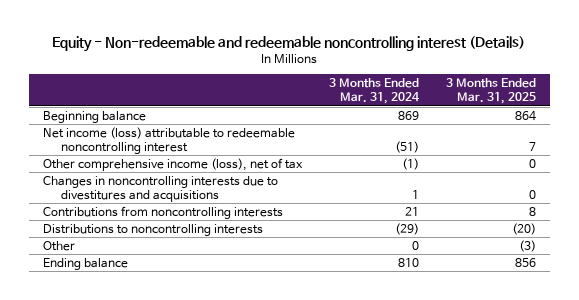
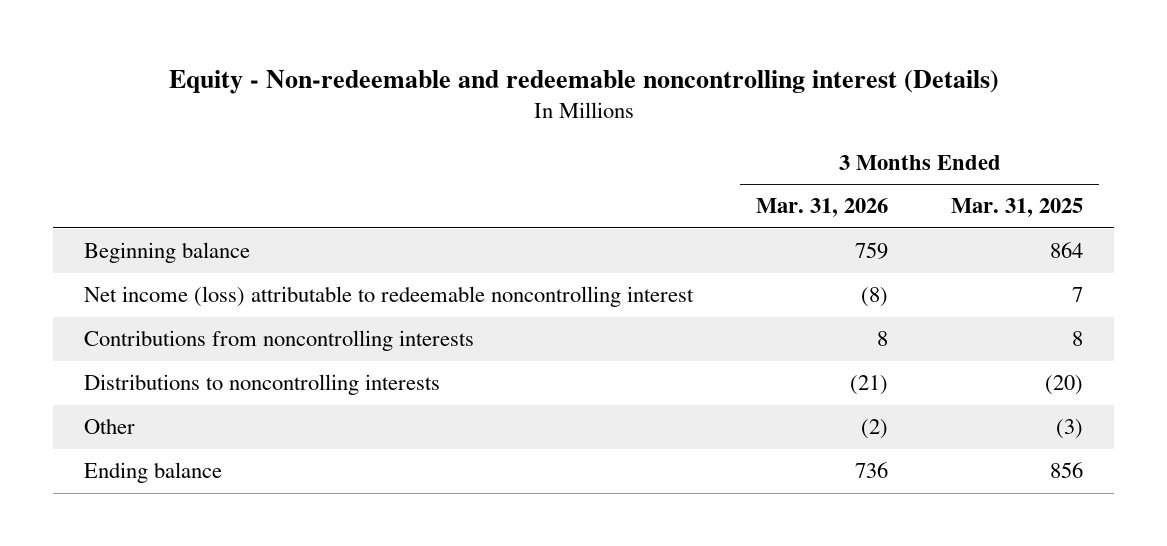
[328,78,420,105] 3 Months Ended Mar. 31, 2024 -> none
none -> [756,198,889,218] Mar. 31, 2026
[42,157,303,171] Other comprehensive income (loss), net of tax -> none
[42,175,278,202] Changes in noncontrolling interests due to divestitures and acquisitions -> none

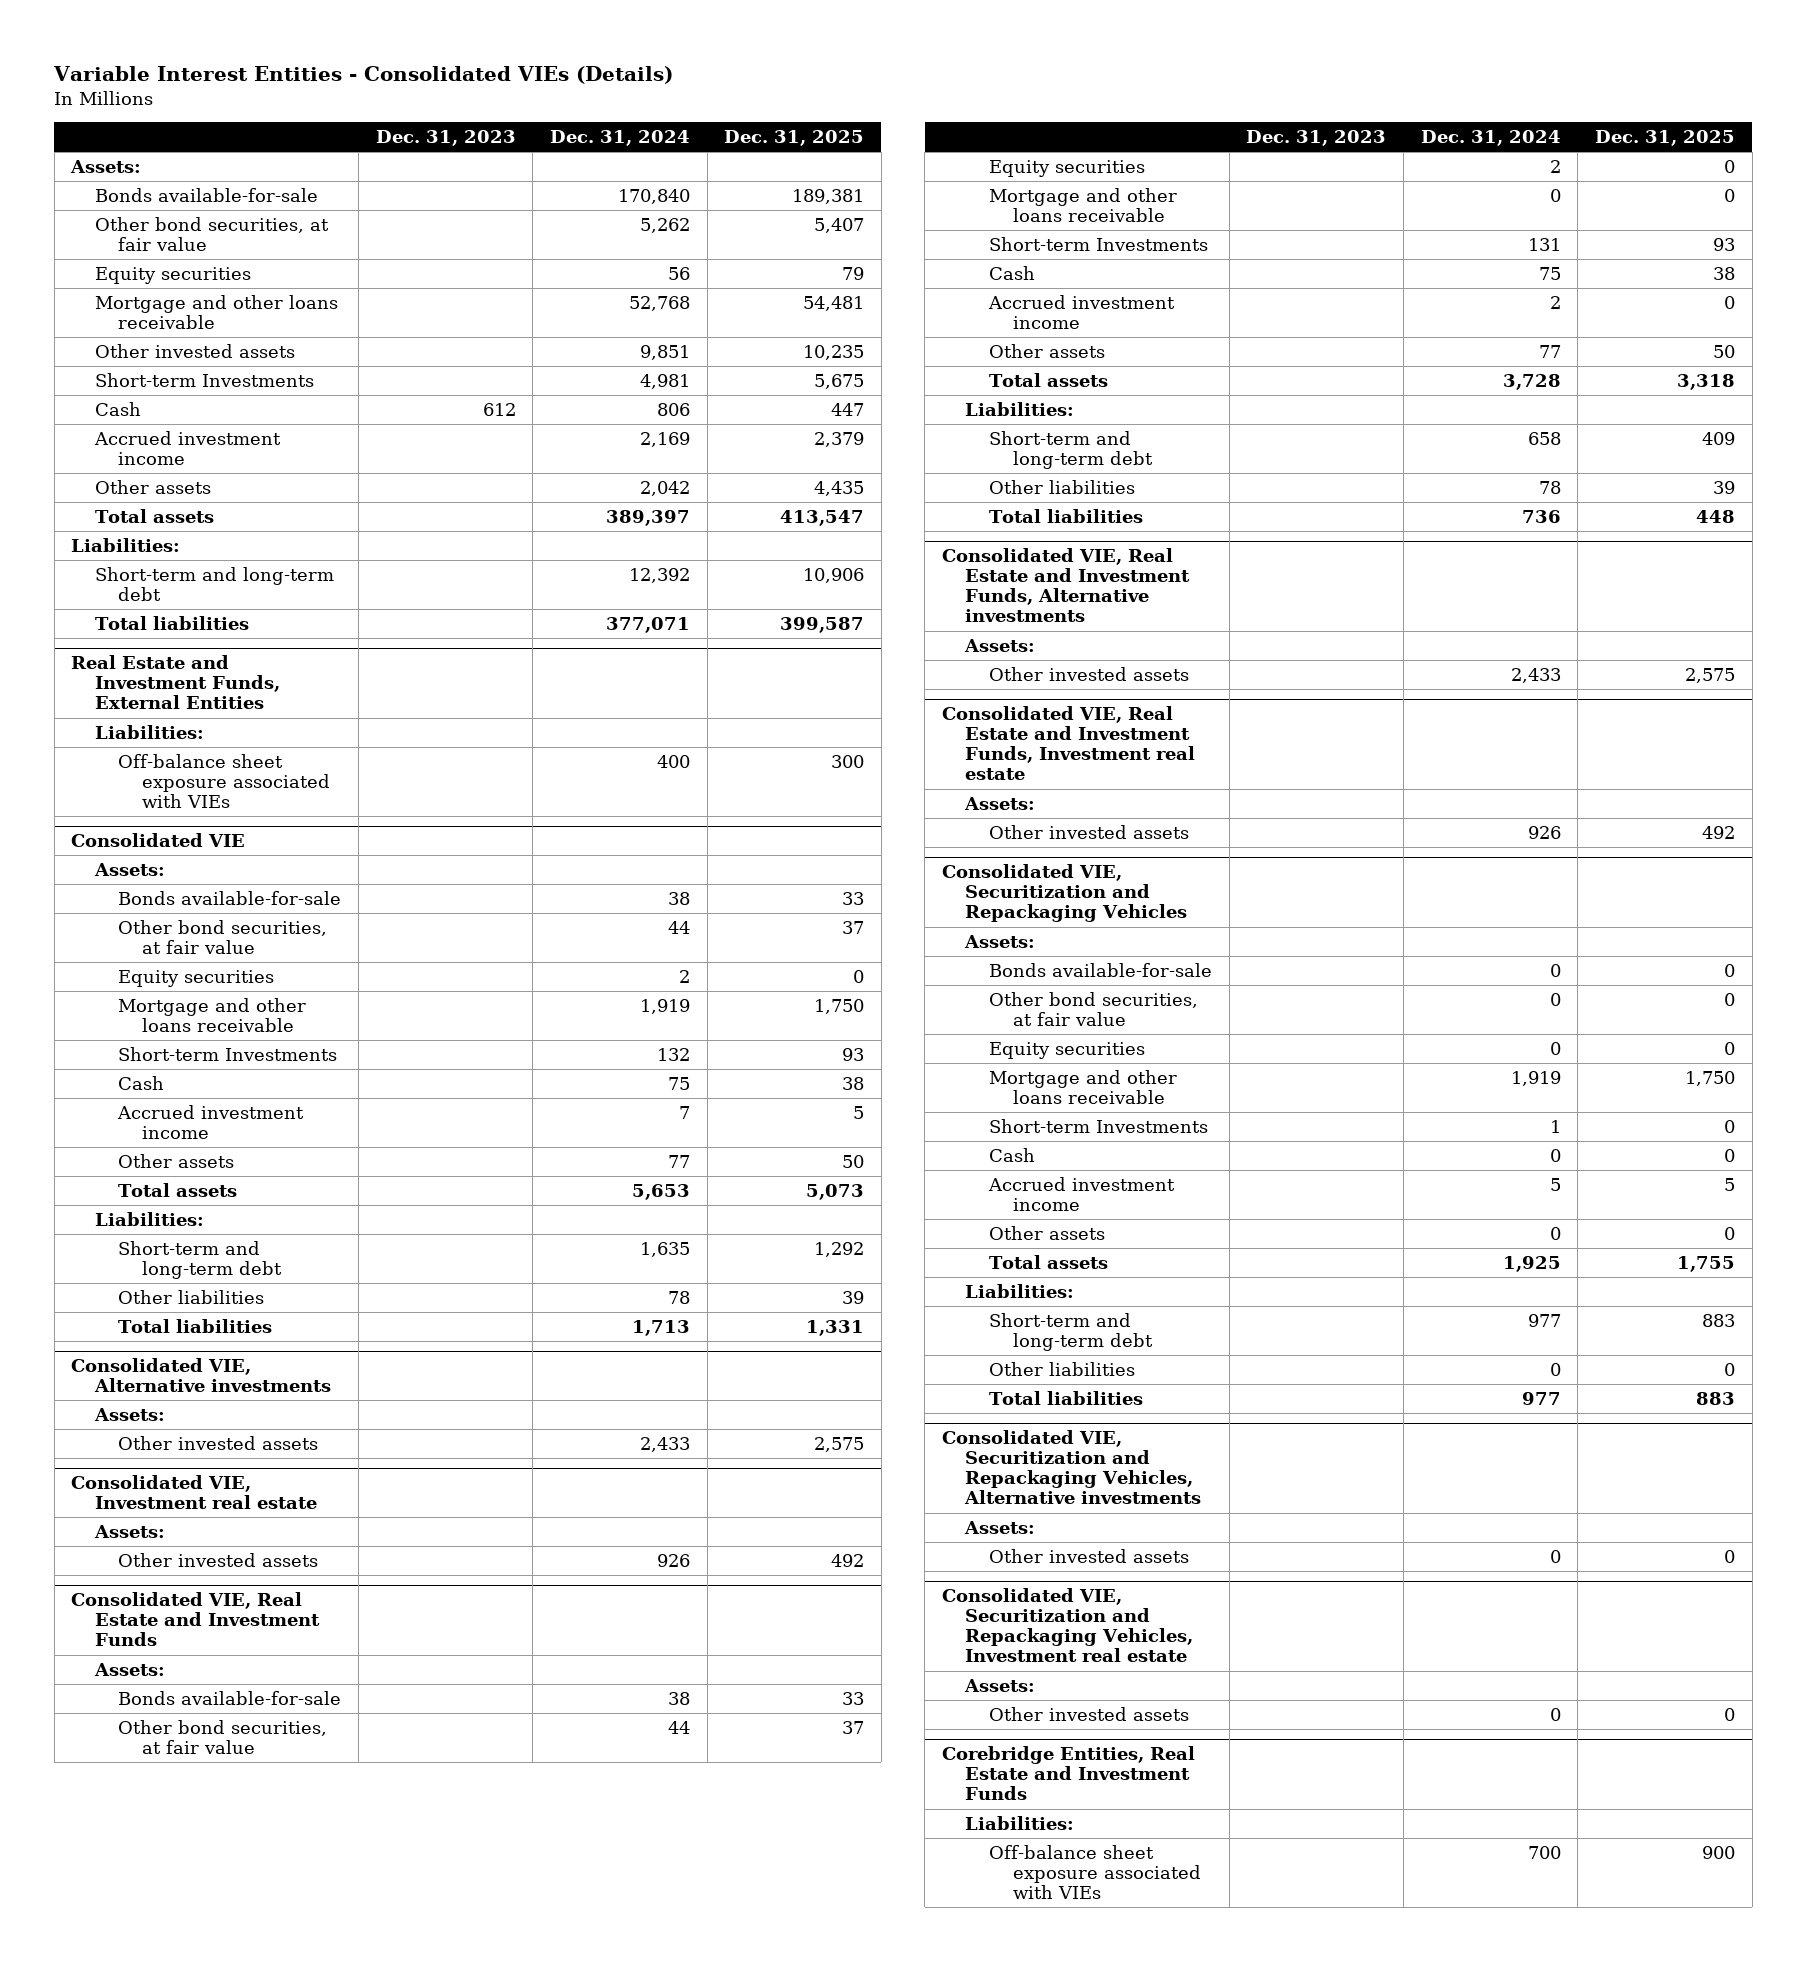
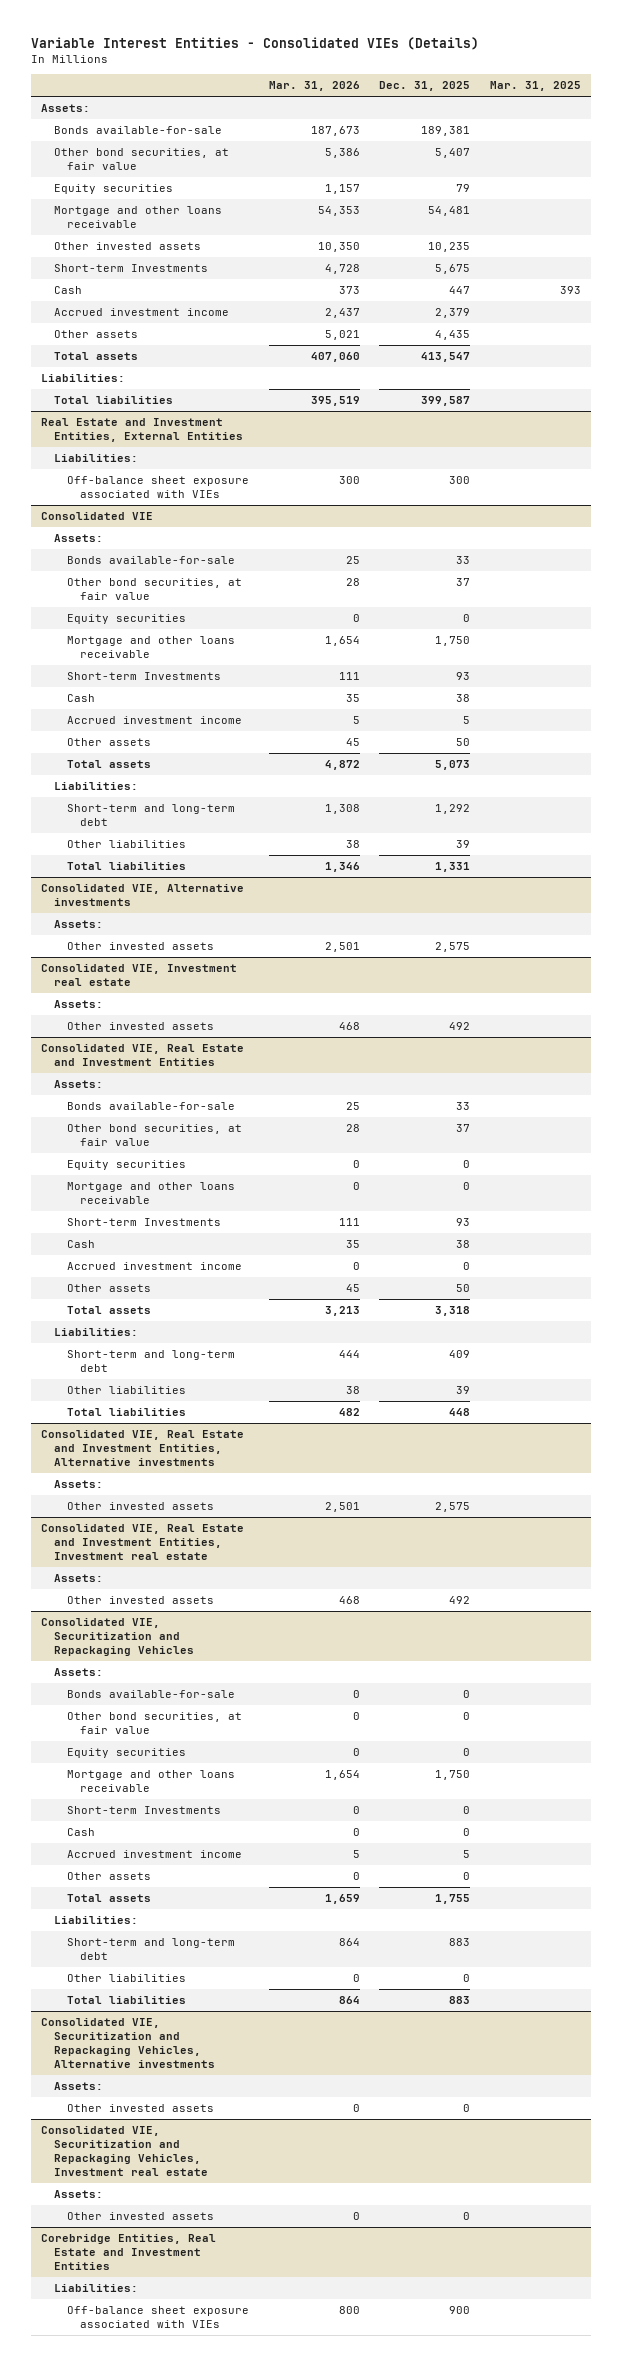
[375,129,516,146] Dec. 31, 2023 -> none
[550,129,691,146] Dec. 31, 2024 -> none
none -> [268,81,360,92] Mar. 31, 2026
none -> [489,81,581,92] Mar. 31, 2025
[94,566,334,602] Short-term and long-term debt -> none
[71,655,280,710] Real Estate and Investment Funds, External Entities -> [41,418,244,442] Real Estate and Investment Entities, External Entities
[71,1592,320,1647] Consolidated VIE, Real Estate and Investment Funds -> [41,1044,245,1066] Consolidated VIE, Real Estate and Investment Entities
[941,548,1191,623] Consolidated VIE, Real Estate and Investment Funds, Alternative investments -> [41,1430,245,1466] Consolidated VIE, Real Estate and Investment Entities, Alternative investments
[941,706,1196,781] Consolidated VIE, Real Estate and Investment Funds, Investment real estate -> [41,1524,245,1560] Consolidated VIE, Real Estate and Investment Entities, Investment real estate
[941,1746,1195,1801] Corebridge Entities, Real Estate and Investment Funds -> [41,2234,217,2270] Corebridge Entities, Real Estate and Investment Entities

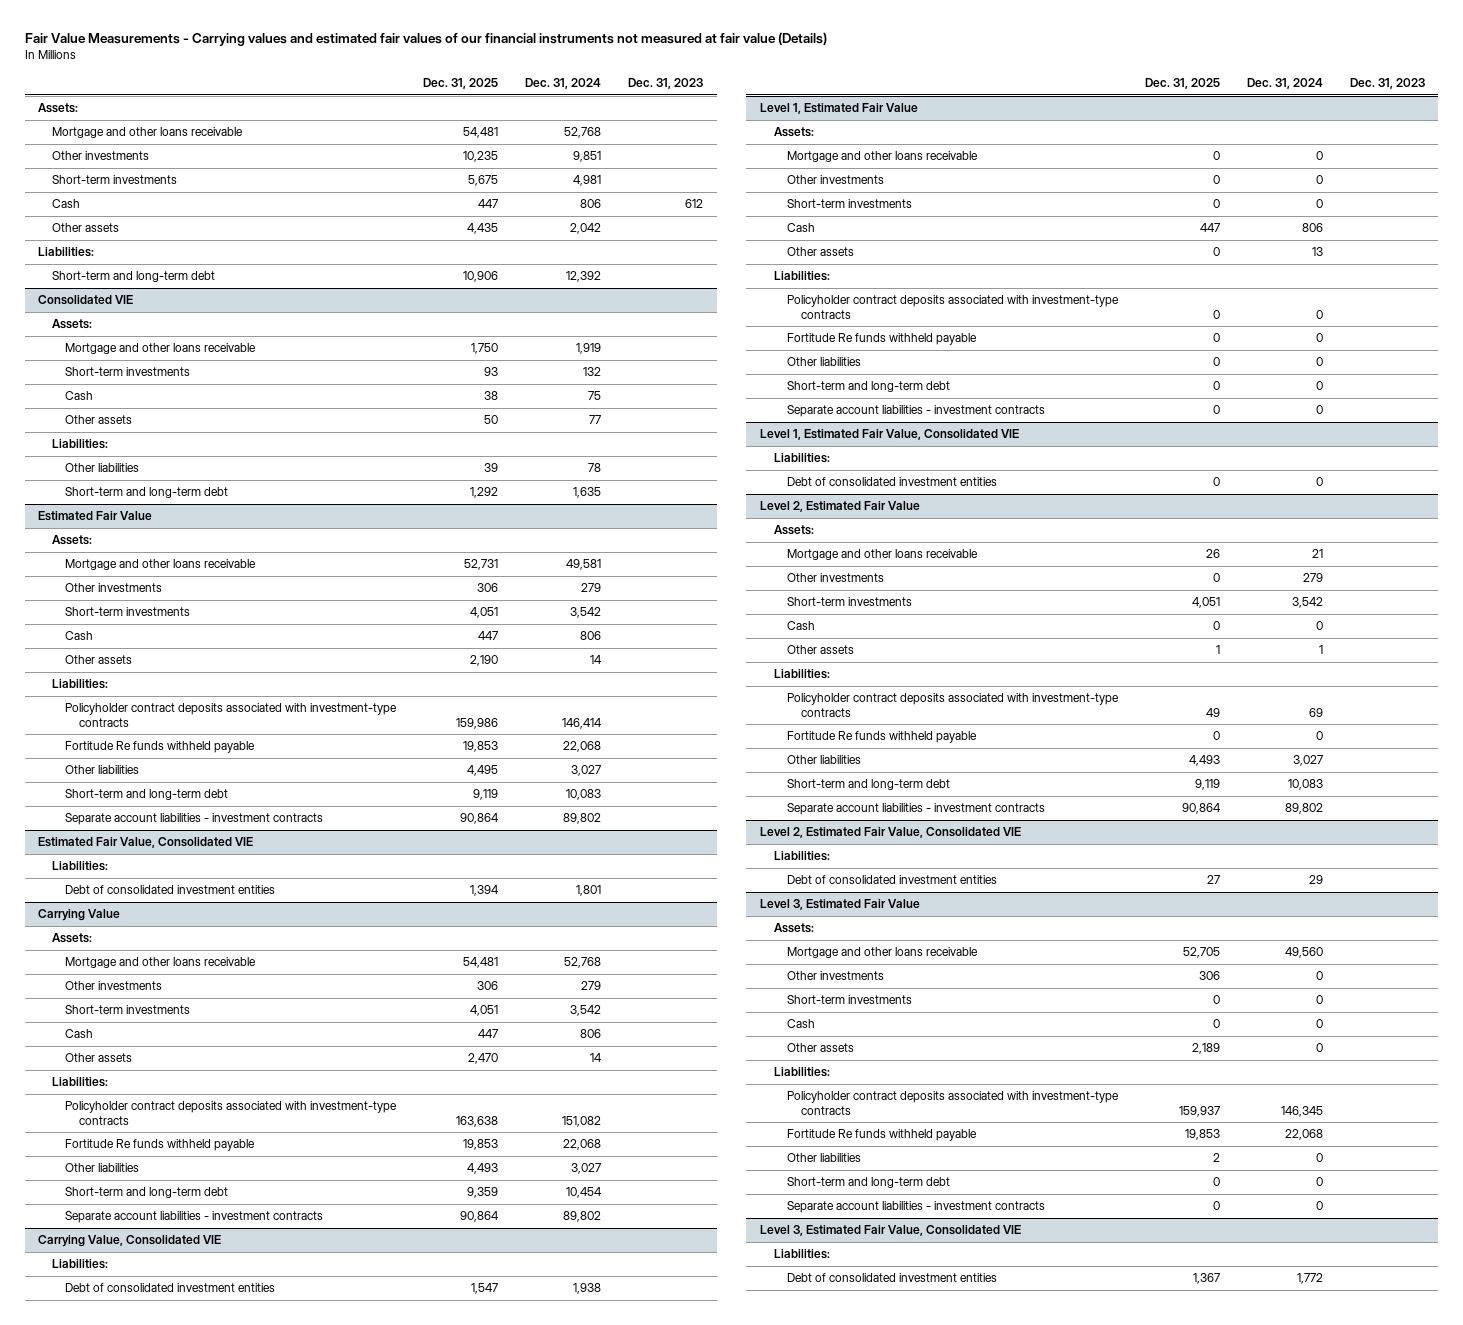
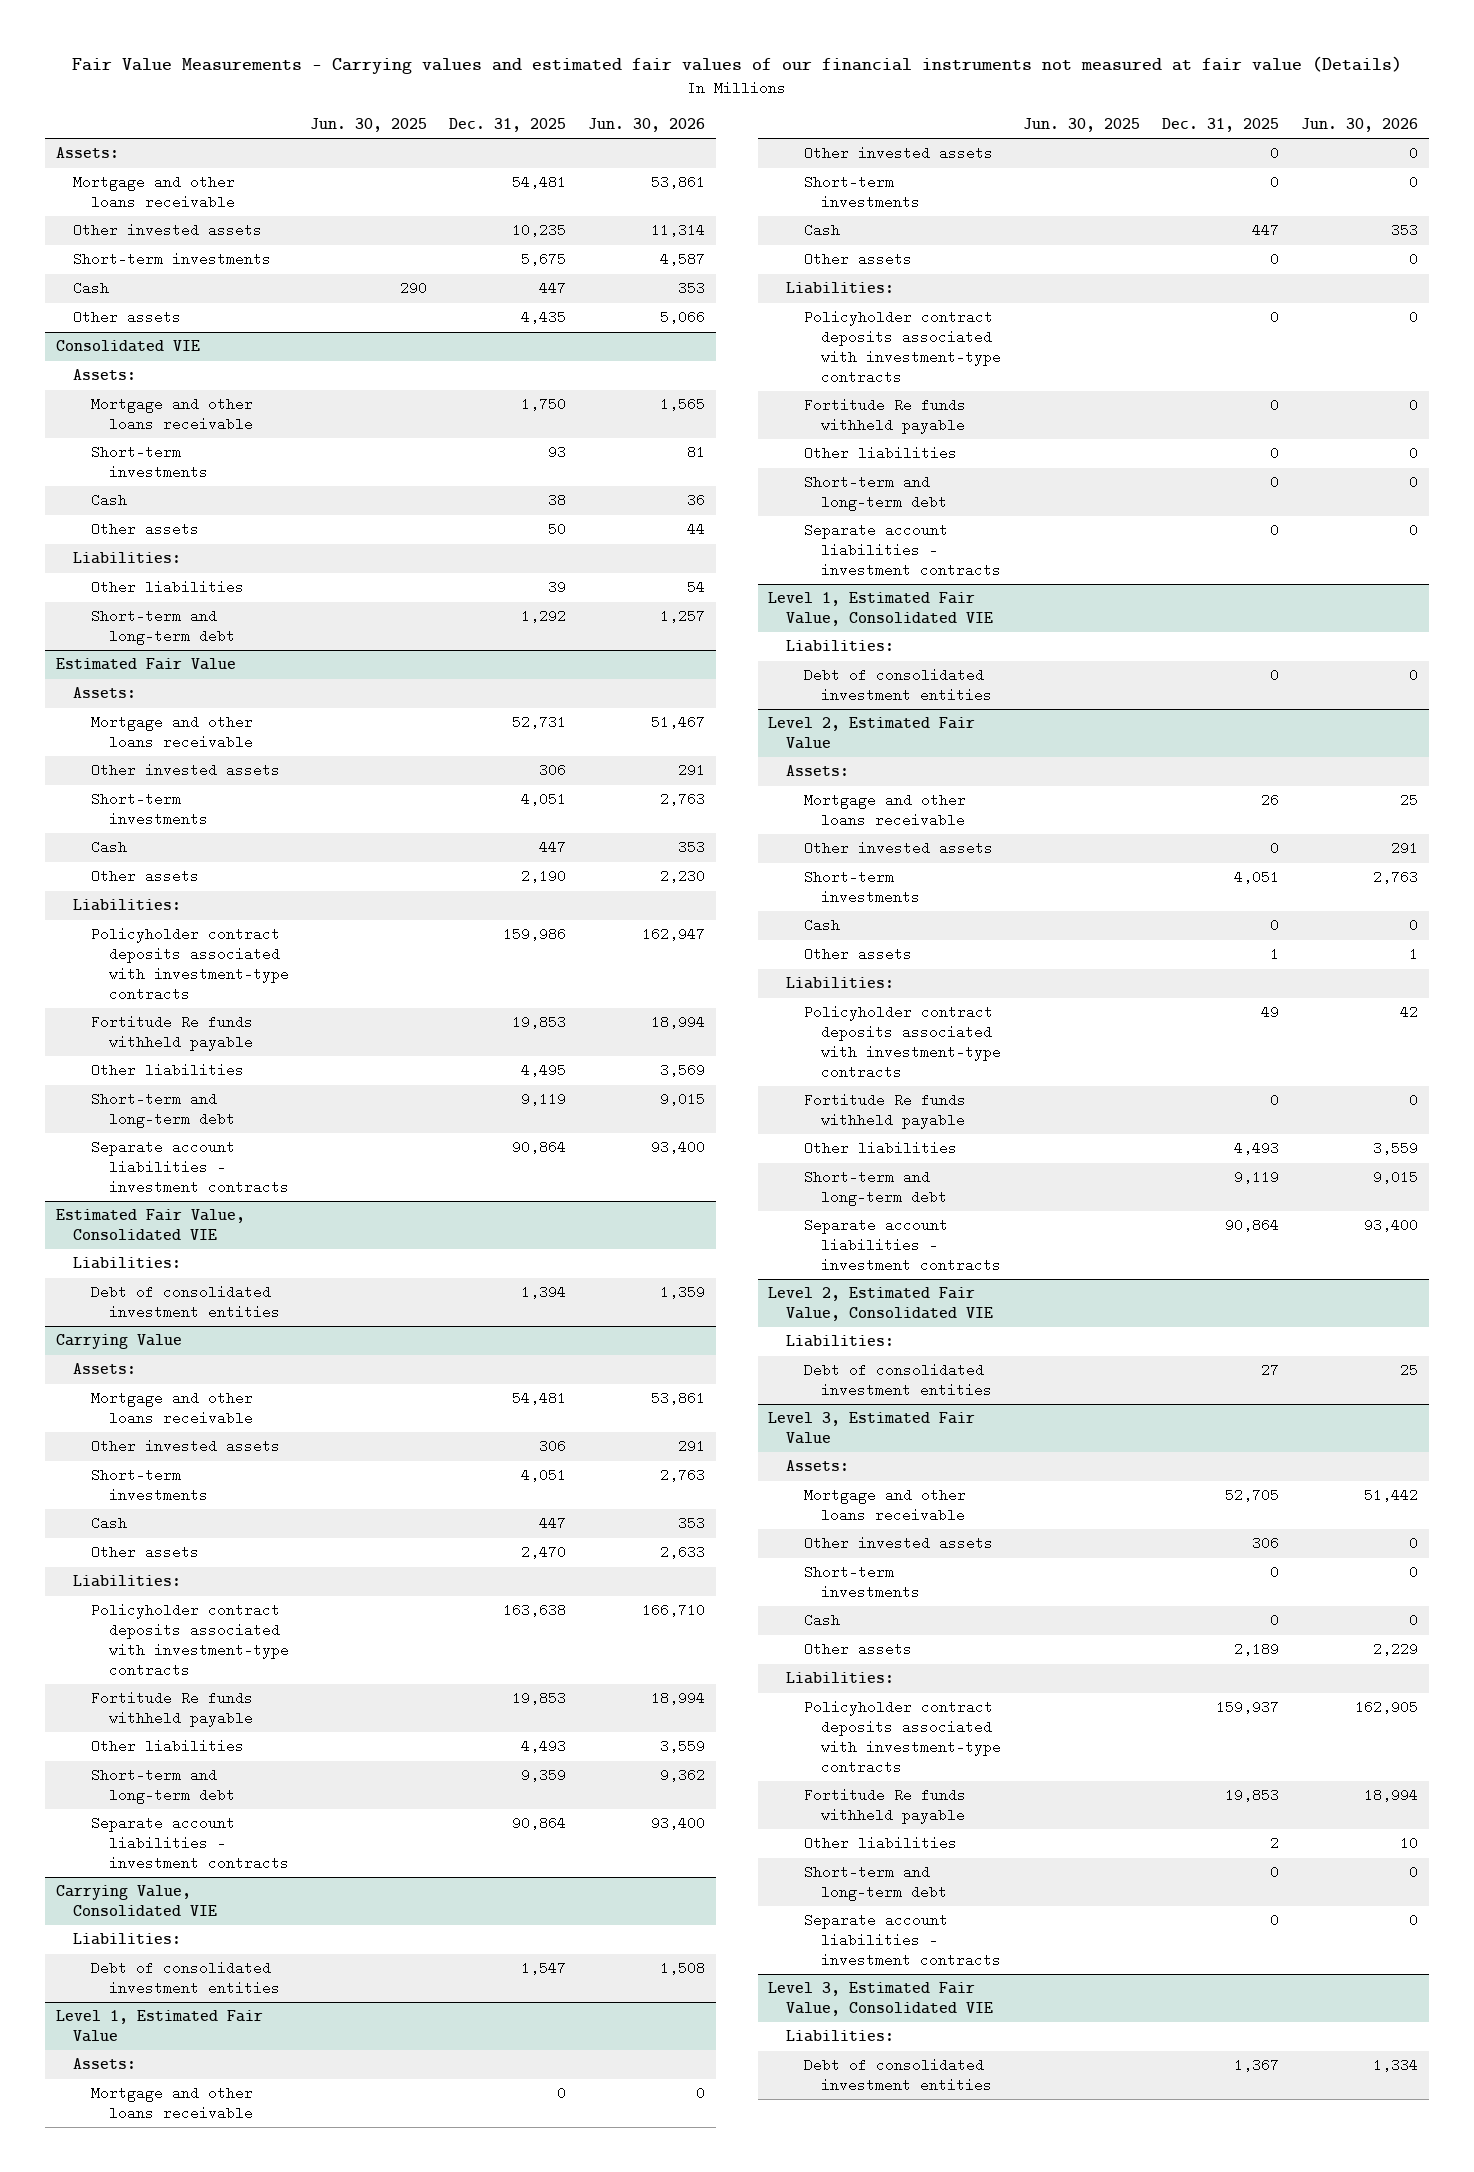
[525,78,602,90] Dec. 31, 2024 -> none
[628,78,704,90] Dec. 31, 2023 -> none
none -> [310,117,428,132] Jun. 30, 2025
none -> [588,117,706,132] Jun. 30, 2026
[51,151,149,161] Other investments -> [73,223,263,238] Other invested assets
[38,247,95,258] Liabilities: -> none
[51,271,215,283] Short-term and long-term debt -> none
[65,583,163,593] Other investments -> [90,763,280,778] Other invested assets
[65,981,163,991] Other investments -> [90,1439,280,1454] Other invested assets
[787,175,885,185] Other investments -> [803,146,993,161] Other invested assets
[787,573,885,583] Other investments -> [803,841,993,856] Other invested assets
[787,971,885,981] Other investments -> [803,1536,993,1551] Other invested assets

